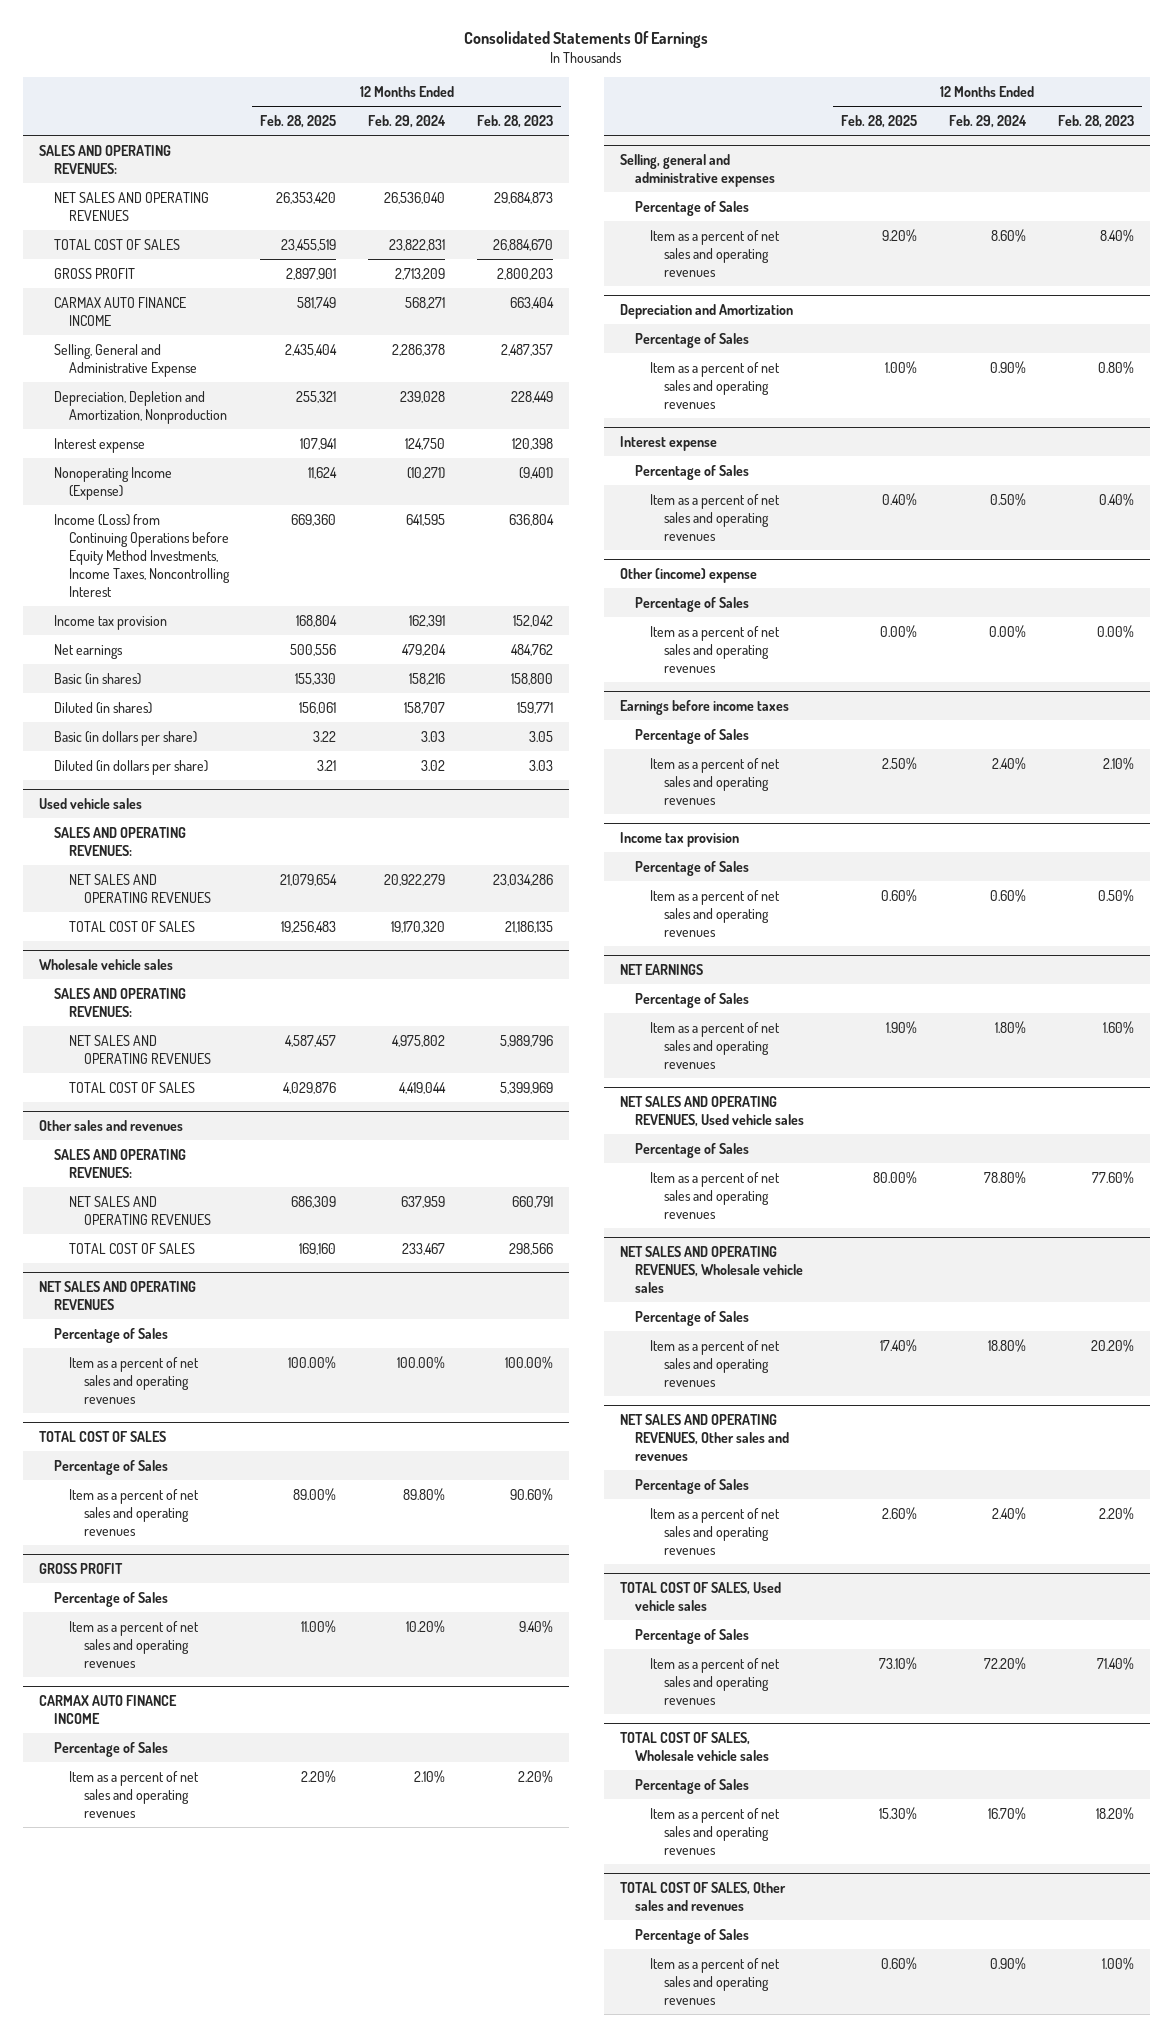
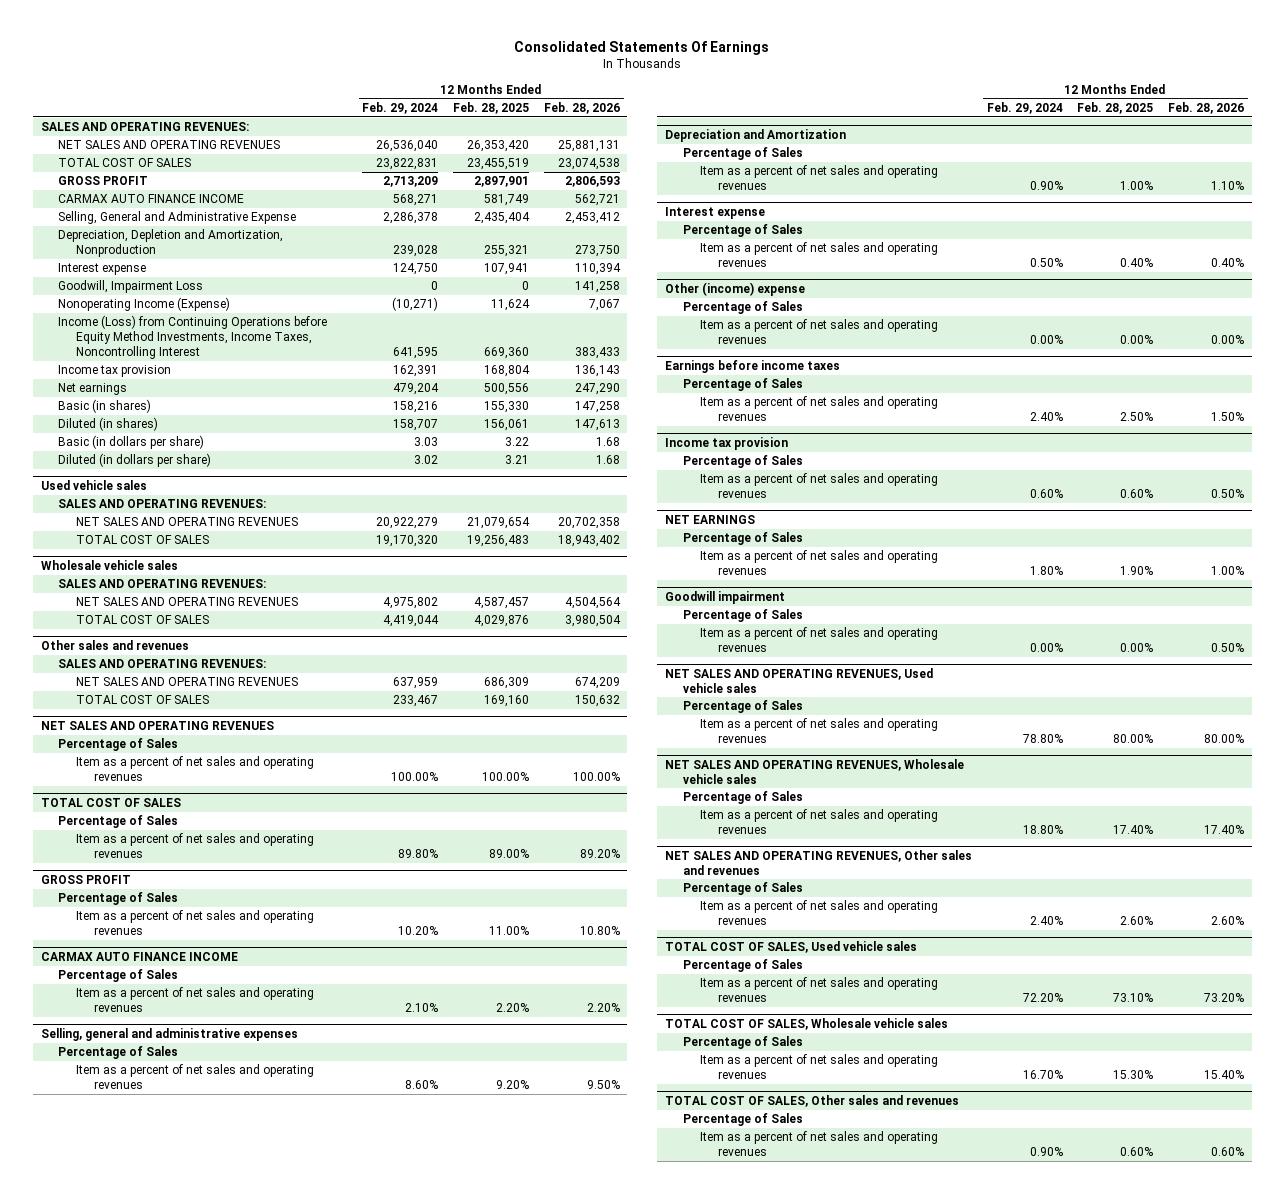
[476,114,553,128] Feb. 28, 2023 -> none
none -> [543,101,620,114] Feb. 28, 2026
none -> [58,280,204,294] Goodwill, Impairment Loss
none -> [664,590,785,604] Goodwill impairment
none -> [682,609,803,623] Percentage of Sales
none -> [700,627,939,653] Item as a percent of net sales and operating revenues

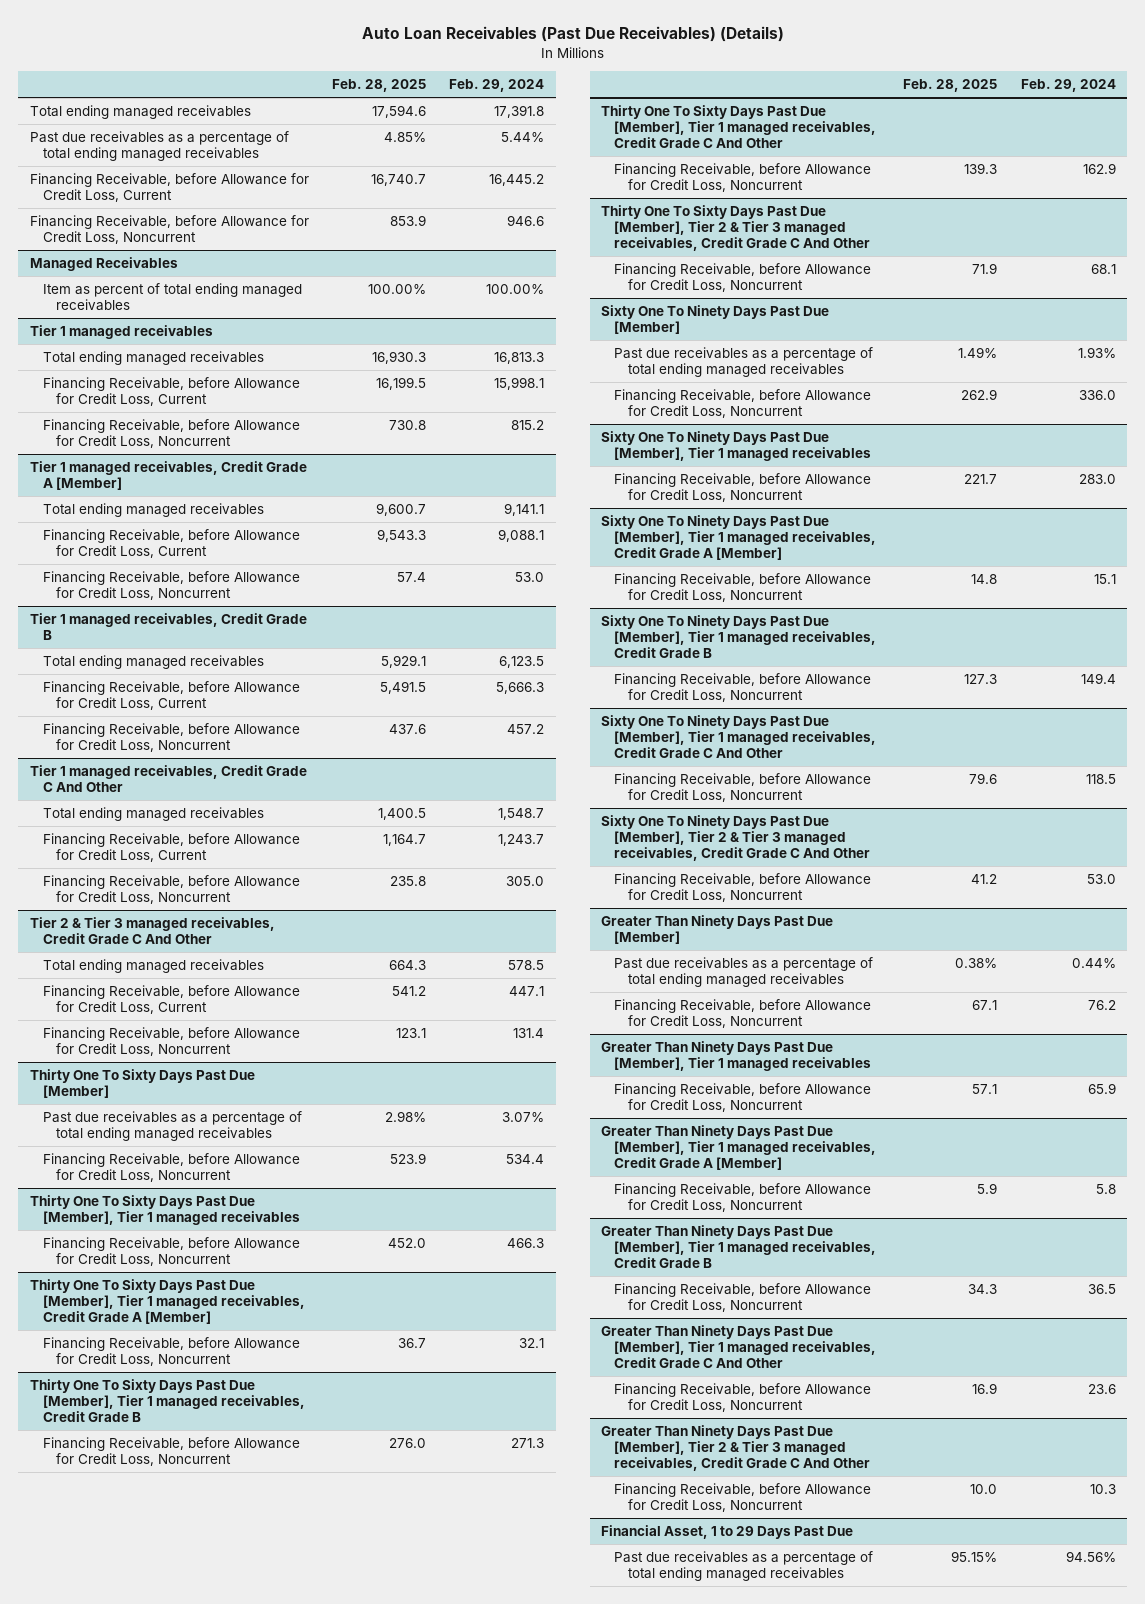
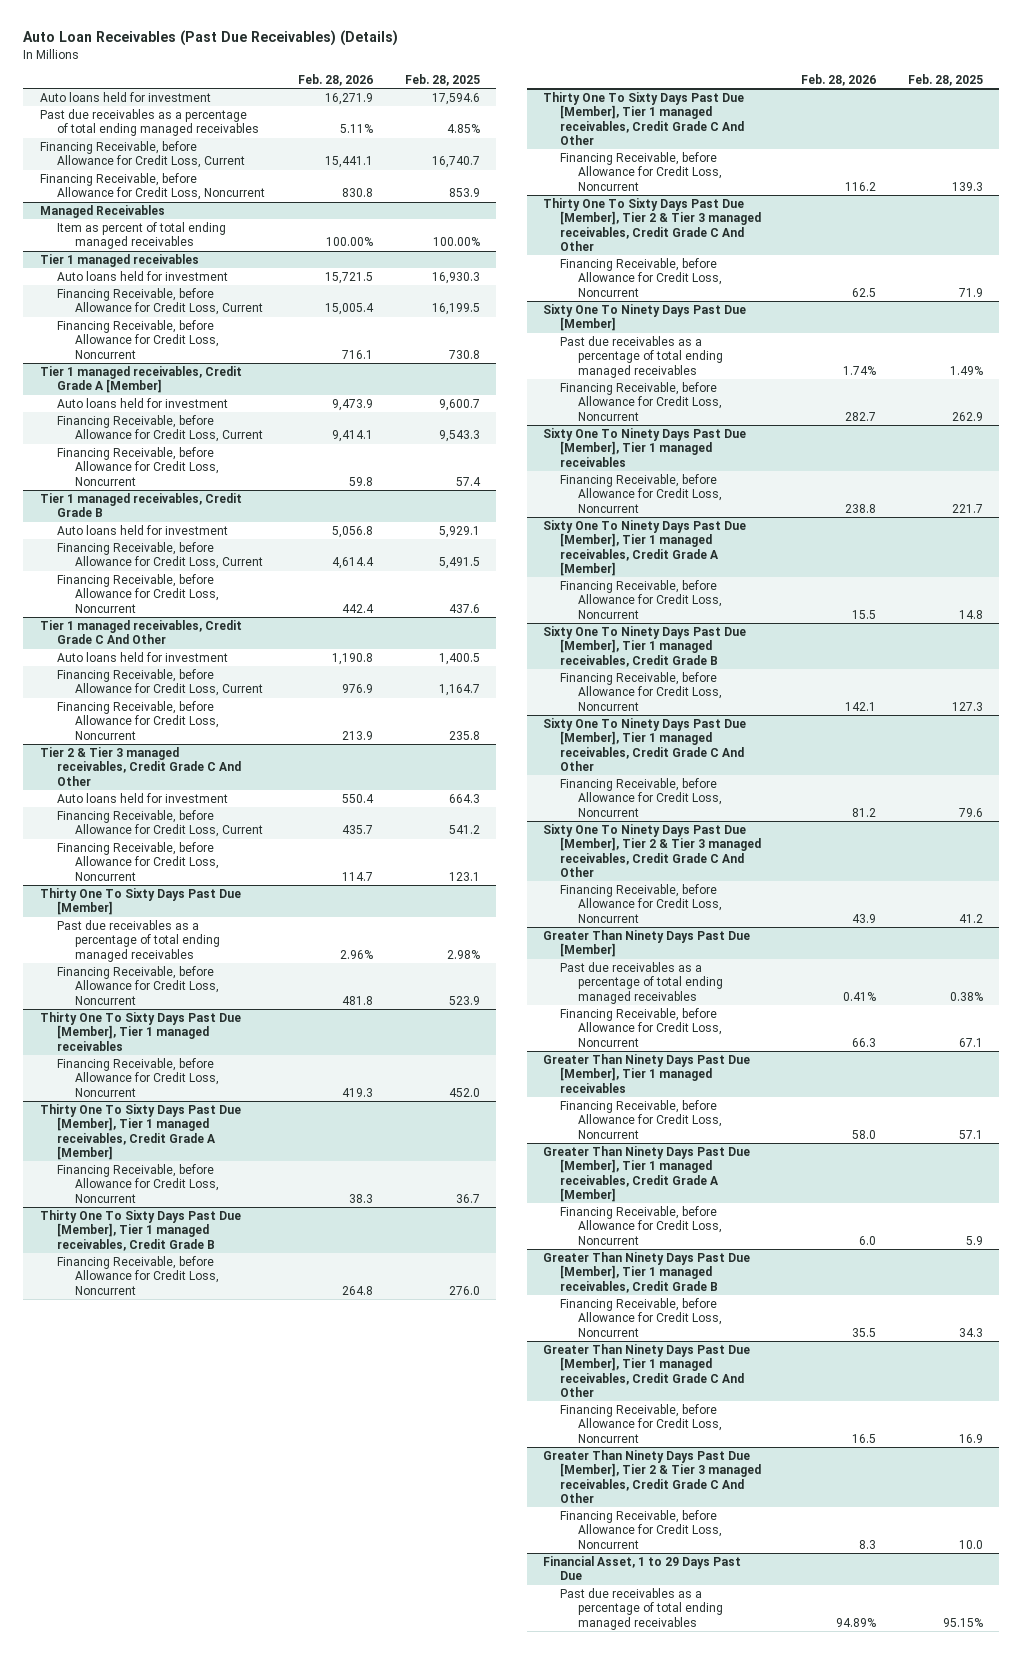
[449,79,545,93] Feb. 29, 2024 -> none
none -> [297,73,373,86] Feb. 28, 2026
[29,104,251,119] Total ending managed receivables -> [39,92,211,103] Auto loans held for investment
[42,350,264,365] Total ending managed receivables -> [57,271,229,282] Auto loans held for investment
[42,502,264,517] Total ending managed receivables -> [57,398,229,409] Auto loans held for investment
[42,654,264,669] Total ending managed receivables -> [57,525,229,536] Auto loans held for investment
[42,806,264,821] Total ending managed receivables -> [57,652,229,663] Auto loans held for investment
[42,958,264,973] Total ending managed receivables -> [57,793,229,804] Auto loans held for investment

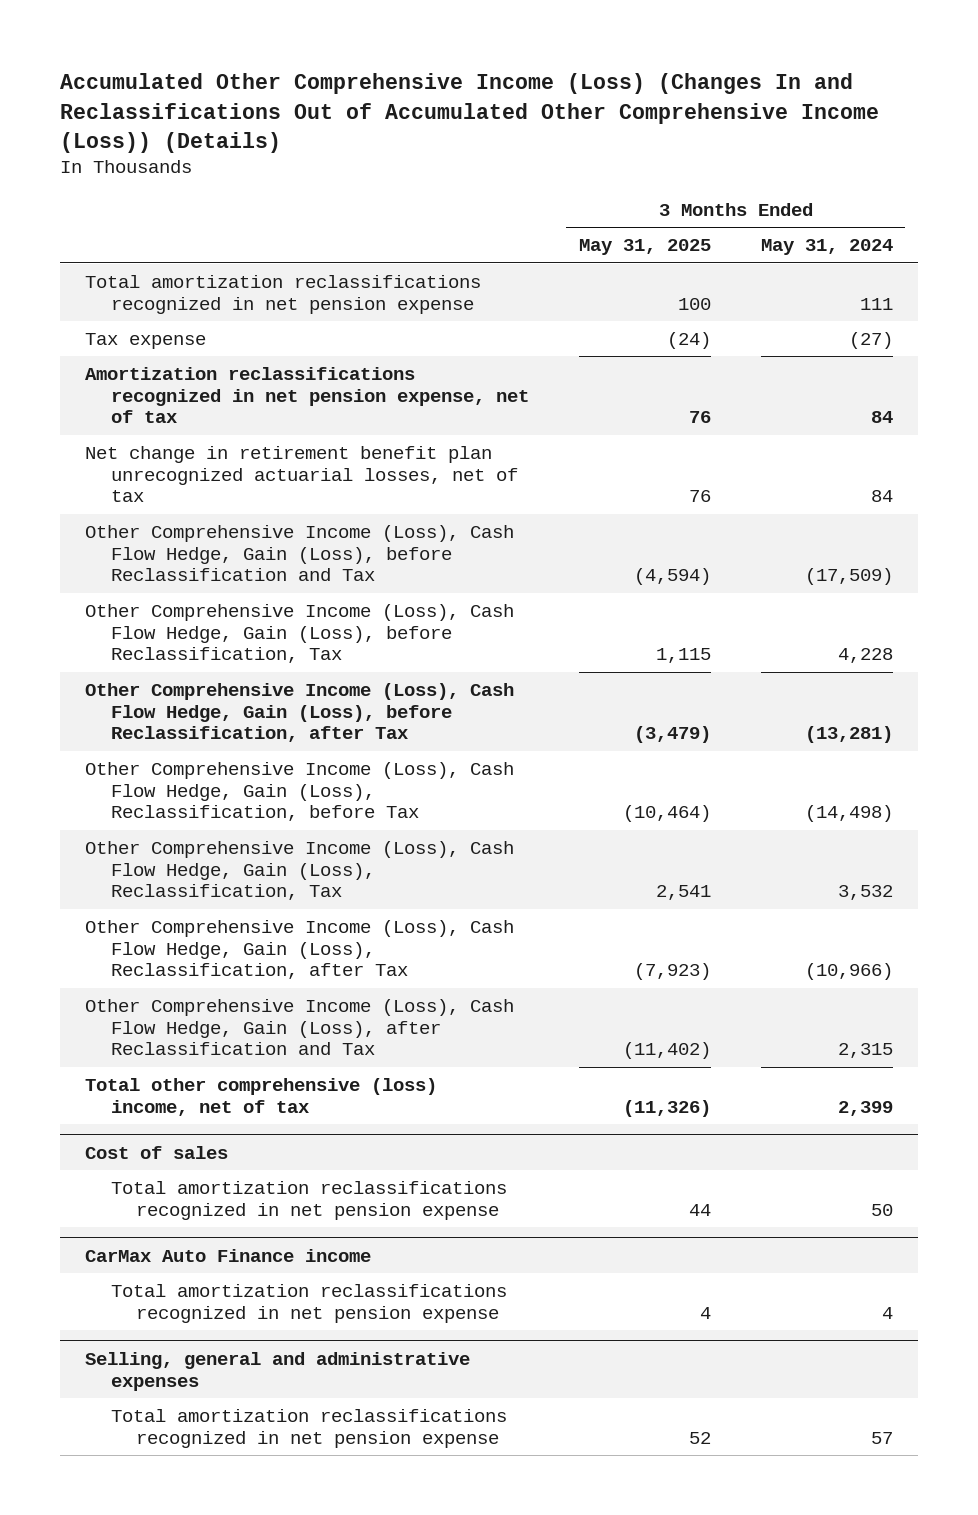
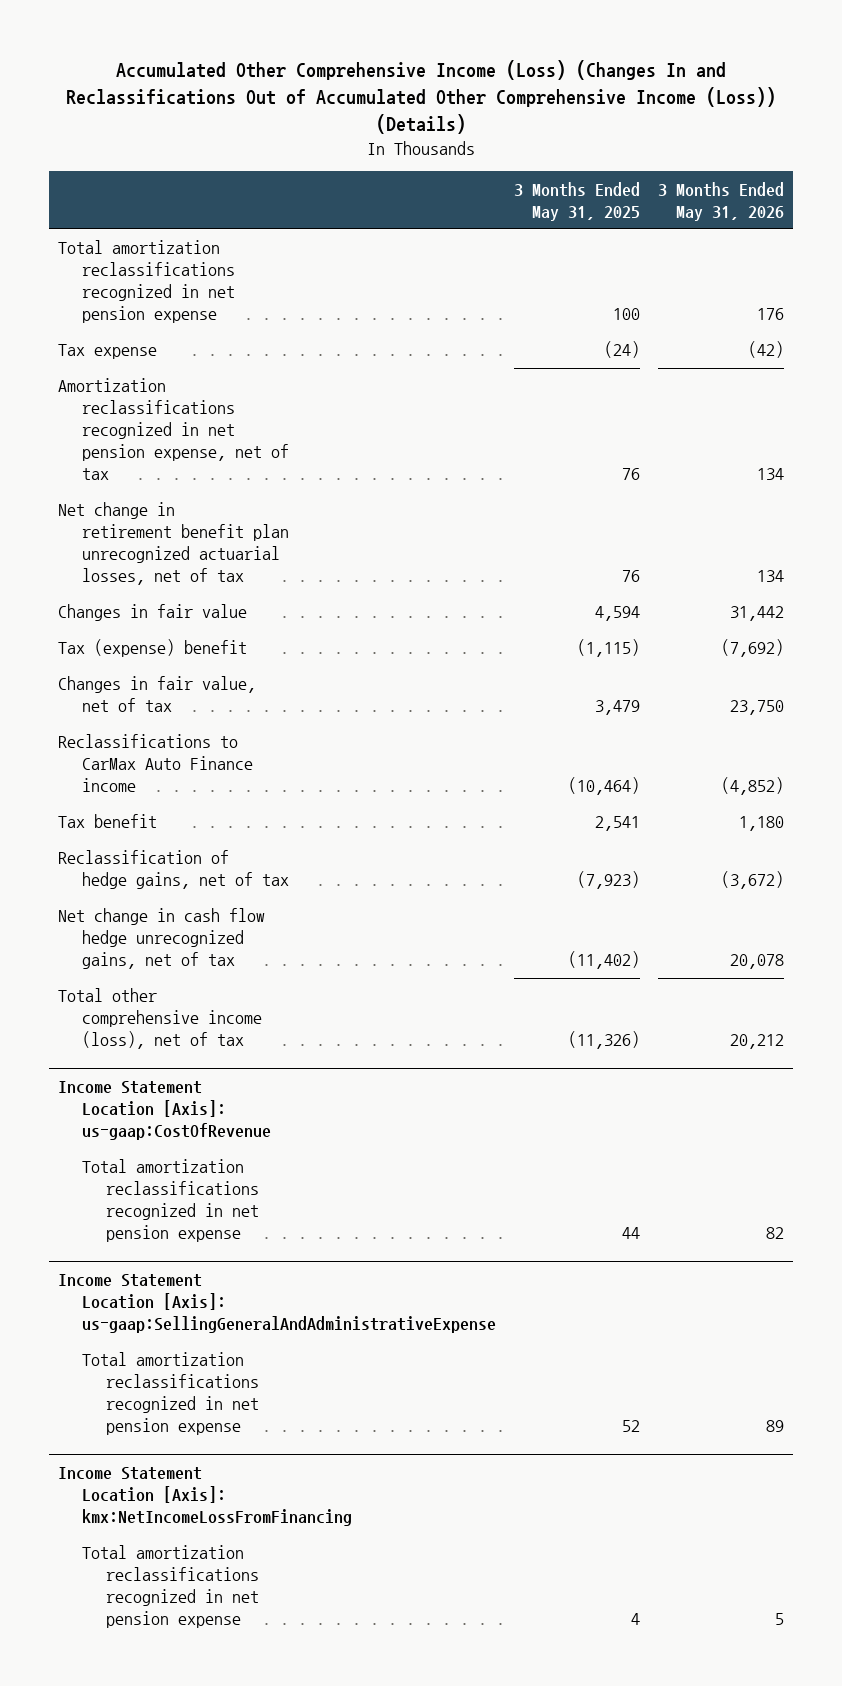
[760,239,893,256] May 31, 2024 -> none
none -> [658,181,785,221] 3 Months Ended May 31, 2026
[85,524,515,582] Other Comprehensive Income (Loss), Cash Flow Hedge, Gain (Loss), before Reclassification and Tax -> none
[85,603,515,664] Other Comprehensive Income (Loss), Cash Flow Hedge, Gain (Loss), before Reclassification, Tax -> none
[85,682,515,743] Other Comprehensive Income (Loss), Cash Flow Hedge, Gain (Loss), before Reclassification, after Tax -> none
[85,1145,229,1159] Cost of sales -> none
none -> [57,604,247,622] Changes in fair value
none -> [57,639,247,658] Tax (expense) benefit
none -> [57,676,256,713] Changes in fair value, net of tax
[85,761,515,822] Other Comprehensive Income (Loss), Cash Flow Hedge, Gain (Loss), Reclassification, before Tax -> [57,734,253,793] Reclassifications to CarMax Auto Finance income
[85,840,515,901] Other Comprehensive Income (Loss), Cash Flow Hedge, Gain (Loss), Reclassification, Tax -> [57,814,157,829] Tax benefit
[85,919,515,980] Other Comprehensive Income (Loss), Cash Flow Hedge, Gain (Loss), Reclassification, after Tax -> [57,850,289,890] Reclassification of hedge gains, net of tax
[85,998,515,1056] Other Comprehensive Income (Loss), Cash Flow Hedge, Gain (Loss), after Reclassification and Tax -> [57,908,265,970] Net change in cash flow hedge unrecognized gains, net of tax
[85,1077,438,1116] Total other comprehensive (loss) income, net of tax -> [57,988,262,1050] Total other comprehensive income (loss), net of tax
none -> [57,1081,271,1141] Income Statement Location [Axis]: us-gaap:CostOfRevenue
[85,1248,372,1262] CarMax Auto Finance income -> none
[110,1283,507,1323] Total amortization reclassifications recognized in net pension expense -> none
[85,1351,471,1391] Selling, general and administrative expenses -> none
none -> [57,1274,496,1334] Income Statement Location [Axis]: us-gaap:SellingGeneralAndAdministrativeExpense
none -> [57,1467,352,1527] Income Statement Location [Axis]: kmx:NetIncomeLossFromFinancing
none -> [81,1545,259,1629] Total amortization reclassifications recognized in net pension expense

